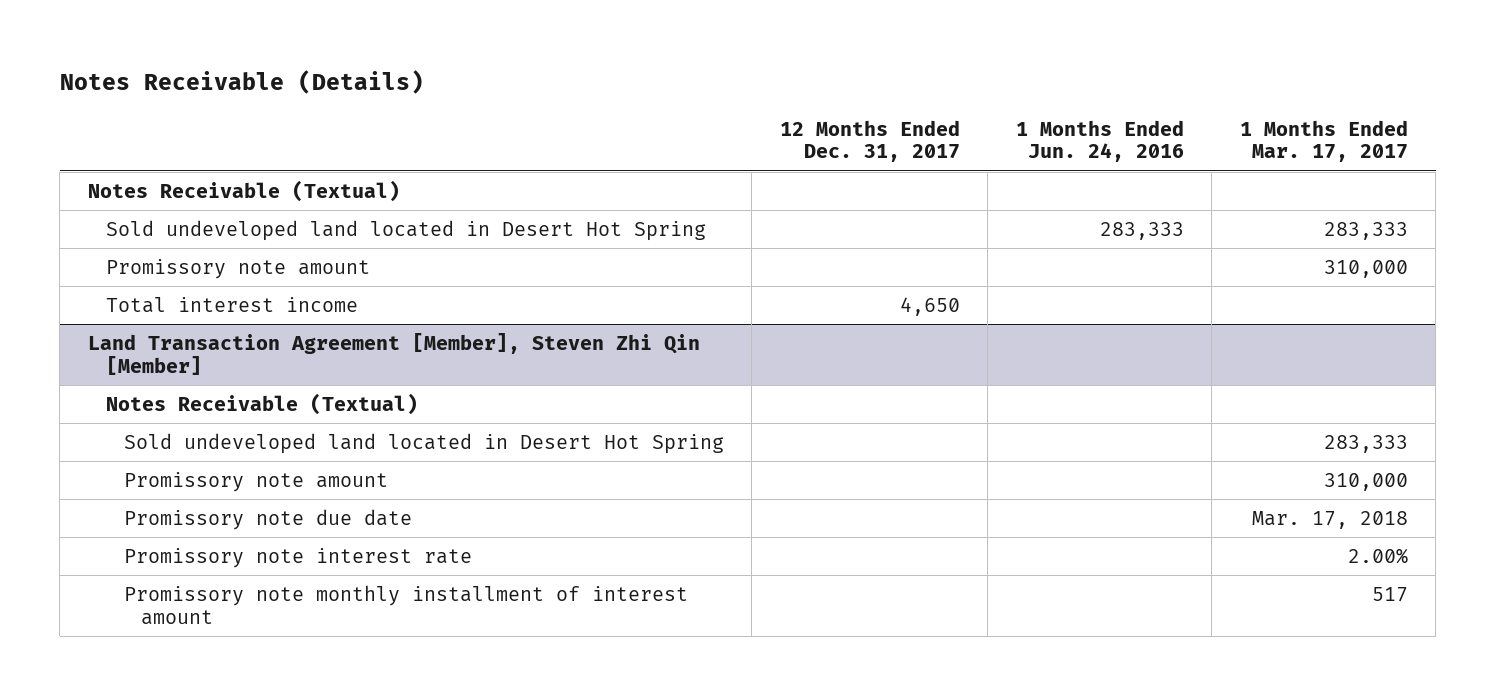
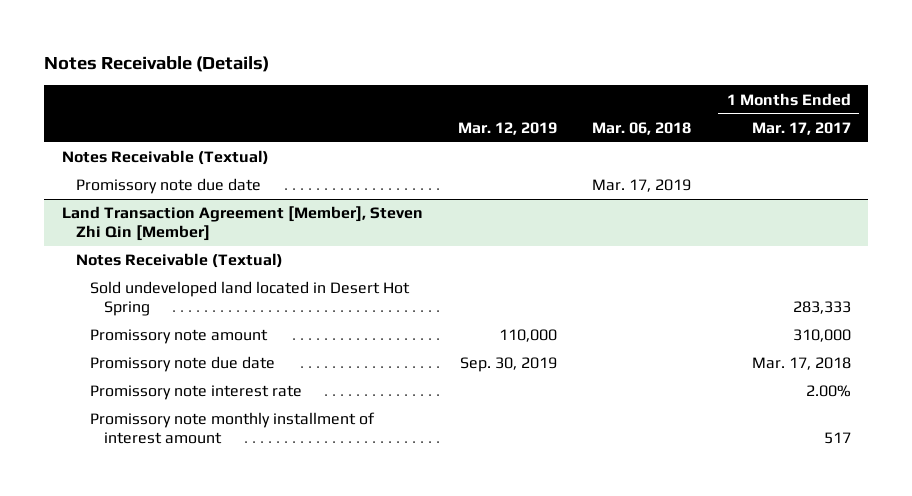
[779,119,960,163] 12 Months Ended Dec. 31, 2017 -> none
[1015,119,1184,163] 1 Months Ended Jun. 24, 2016 -> none
none -> [457,121,557,135] Mar. 12, 2019
none -> [592,121,692,135] Mar. 06, 2018
[105,219,706,241] Sold undeveloped land located in Desert Hot Spring -> none
[105,258,370,279] Promissory note amount -> none
[105,296,358,313] Total interest income -> none
none -> [75,178,261,195] Promissory note due date

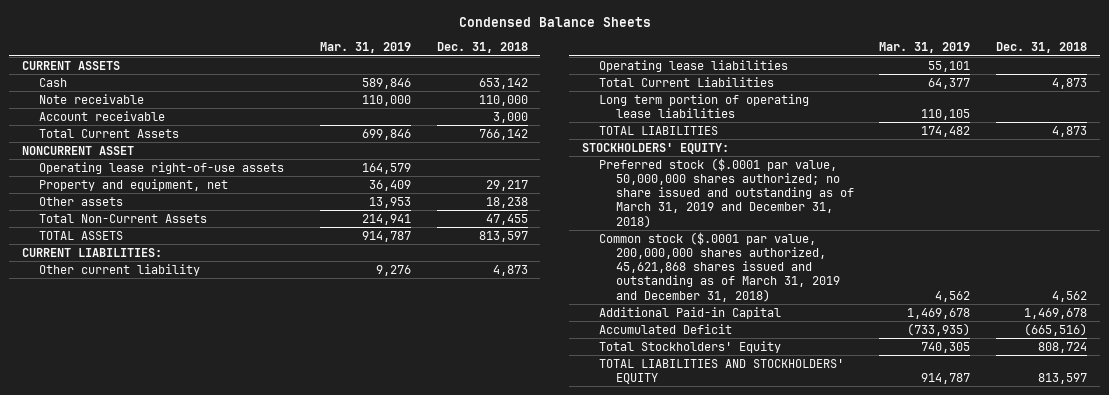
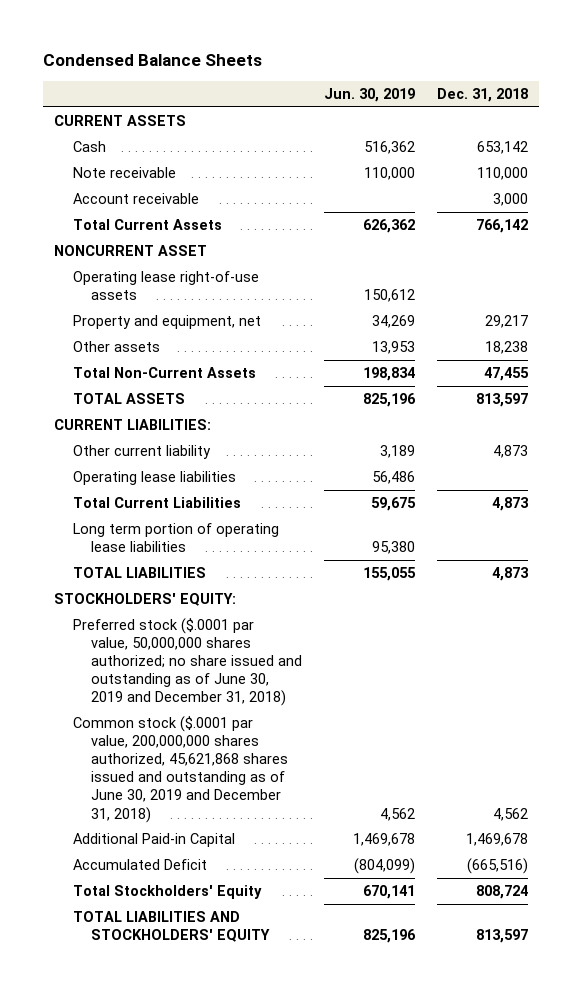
[319,42,411,54] Mar. 31, 2019 -> none
none -> [324,88,416,103] Jun. 30, 2019
[598,157,854,228] Preferred stock ($.0001 par value, 50,000,000 shares authorized; no share issued and outstanding as of March 31, 2019 and December 31, 2018) -> [72,618,303,707] Preferred stock ($.0001 par value, 50,000,000 shares authorized; no share issued and outstanding as of June 30, 2019 and December 31, 2018)
[598,231,840,302] Common stock ($.0001 par value, 200,000,000 shares authorized, 45,621,868 shares issued and outstanding as of March 31, 2019 and December 31, 2018) -> [72,716,289,823] Common stock ($.0001 par value, 200,000,000 shares authorized, 45,621,868 shares issued and outstanding as of June 30, 2019 and December 31, 2018)

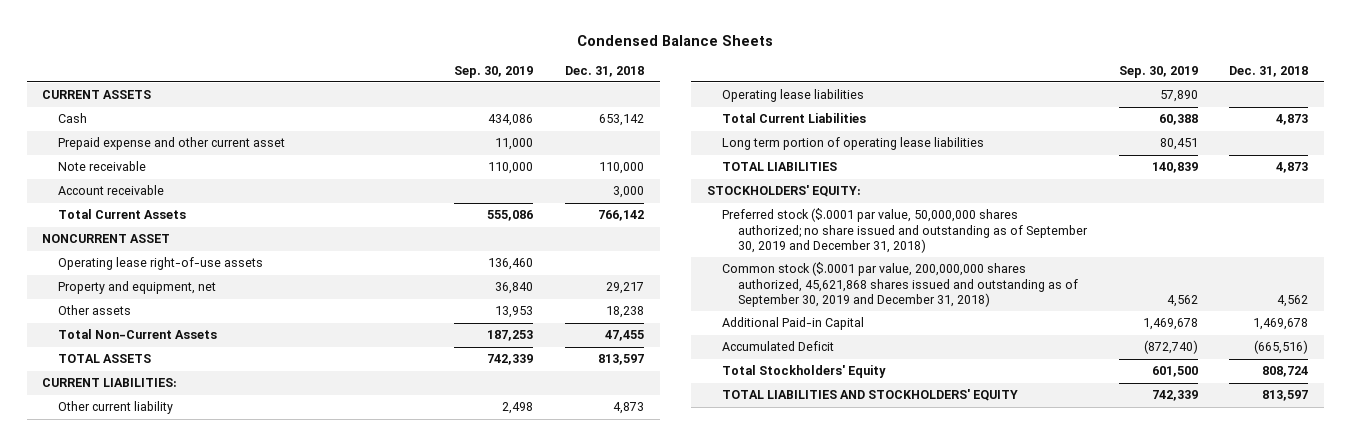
[324,88,416,103] Jun. 30, 2019 -> none
none -> [454,65,534,78] Sep. 30, 2019
none -> [58,137,286,151] Prepaid expense and other current asset
[72,618,303,707] Preferred stock ($.0001 par value, 50,000,000 shares authorized; no share issued and outstanding as of June 30, 2019 and December 31, 2018) -> [722,208,1088,254] Preferred stock ($.0001 par value, 50,000,000 shares authorized; no share issued and outstanding as of September 30, 2019 and December 31, 2018)
[72,716,289,823] Common stock ($.0001 par value, 200,000,000 shares authorized, 45,621,868 shares issued and outstanding as of June 30, 2019 and December 31, 2018) -> [722,262,1078,308] Common stock ($.0001 par value, 200,000,000 shares authorized, 45,621,868 shares issued and outstanding as of September 30, 2019 and December 31, 2018)

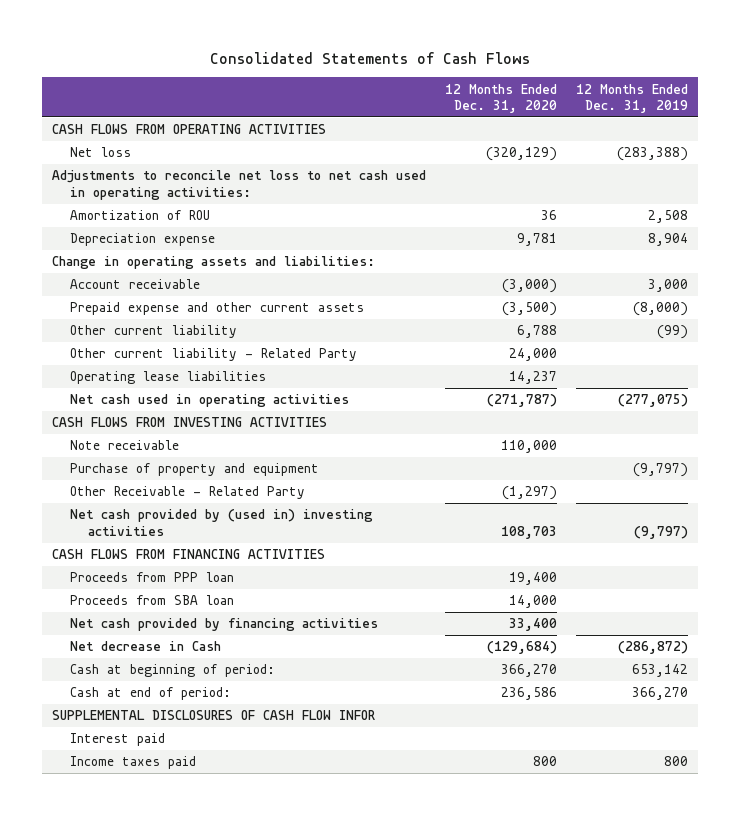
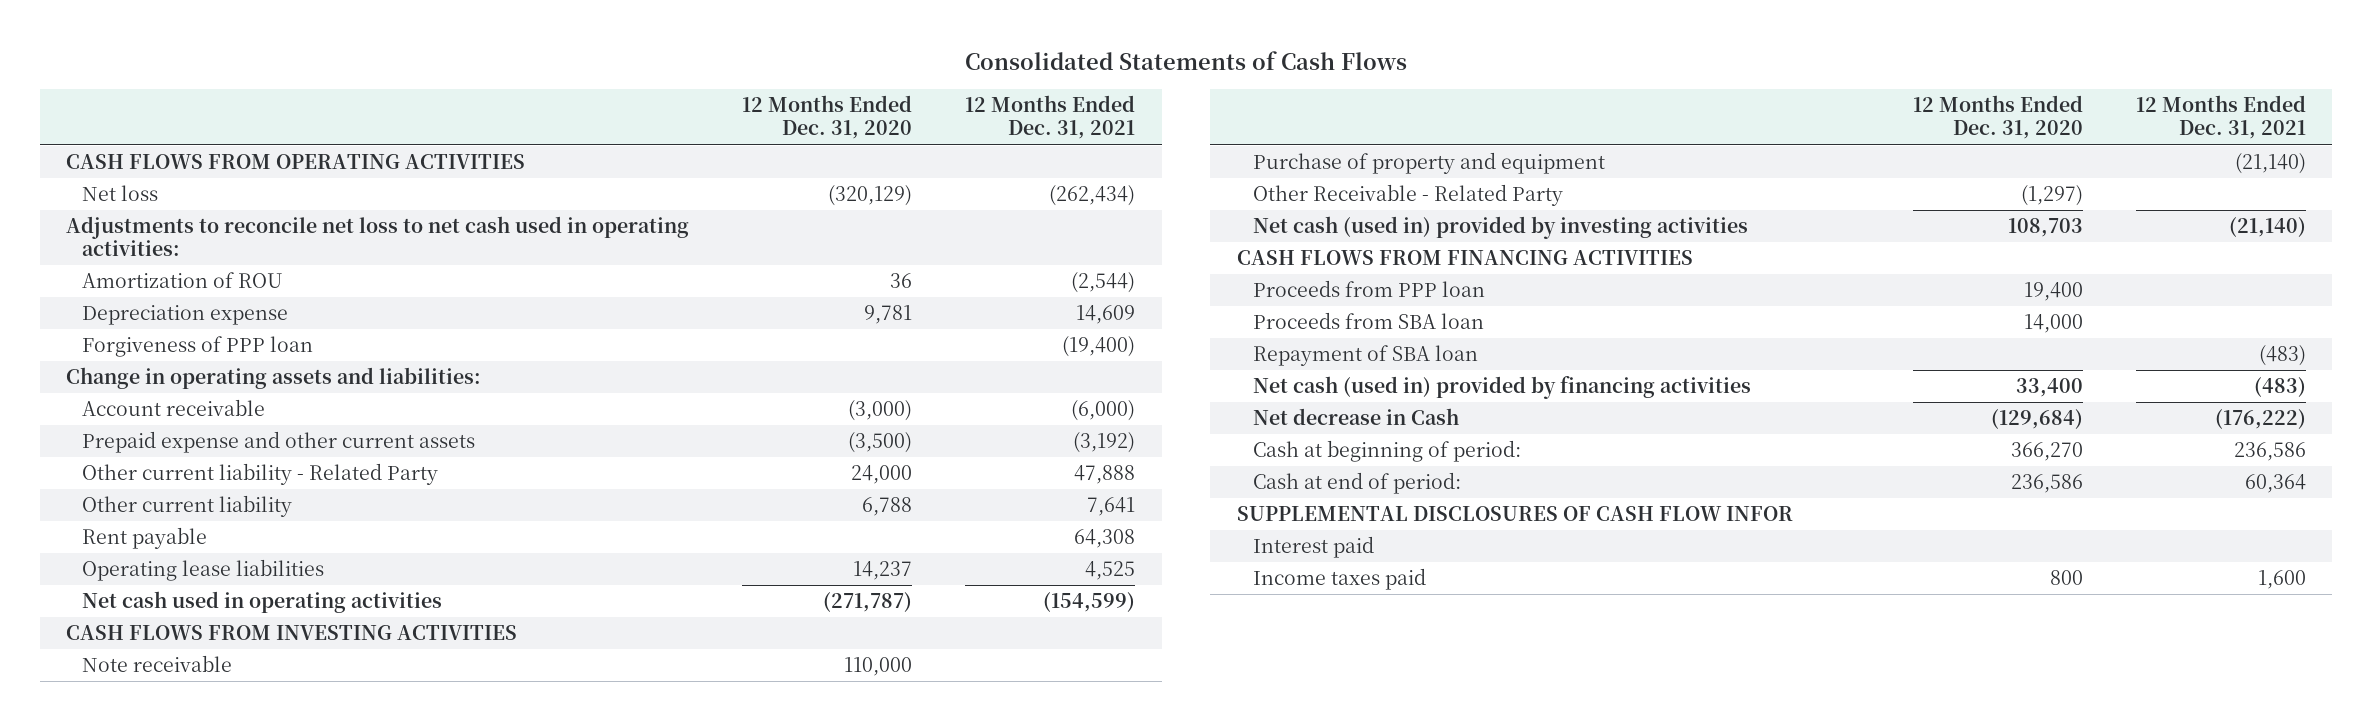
[576,83,689,114] 12 Months Ended Dec. 31, 2019 -> none
none -> [965,95,1136,140] 12 Months Ended Dec. 31, 2021
none -> [82,336,314,358] Forgiveness of PPP loan
[69,325,237,339] Other current liability -> [82,495,293,518] Other current liability
none -> [82,527,208,550] Rent payable
[69,509,373,536] Net cash provided by (used in) investing activities -> [1252,216,1748,240] Net cash (used in) provided by investing activities
none -> [1252,345,1478,367] Repayment of SBA loan
[69,618,378,632] Net cash provided by financing activities -> [1252,376,1751,400] Net cash (used in) provided by financing activities

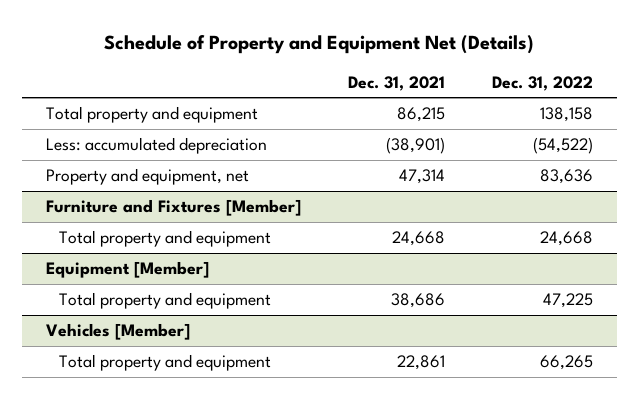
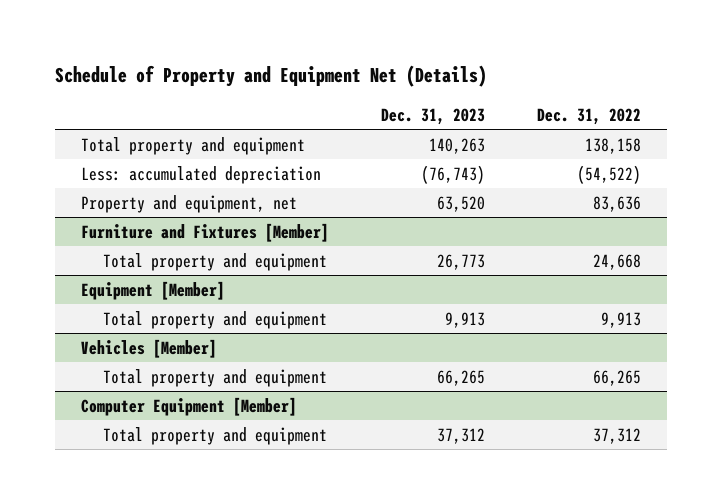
[347,75,445,91] Dec. 31, 2021 -> none
none -> [381,107,486,125] Dec. 31, 2023
[542,292,593,308] 47,225 -> [601,311,642,328] 9,913
none -> [81,396,298,416] Computer Equipment [Member]
none -> [103,426,328,445] Total property and equipment

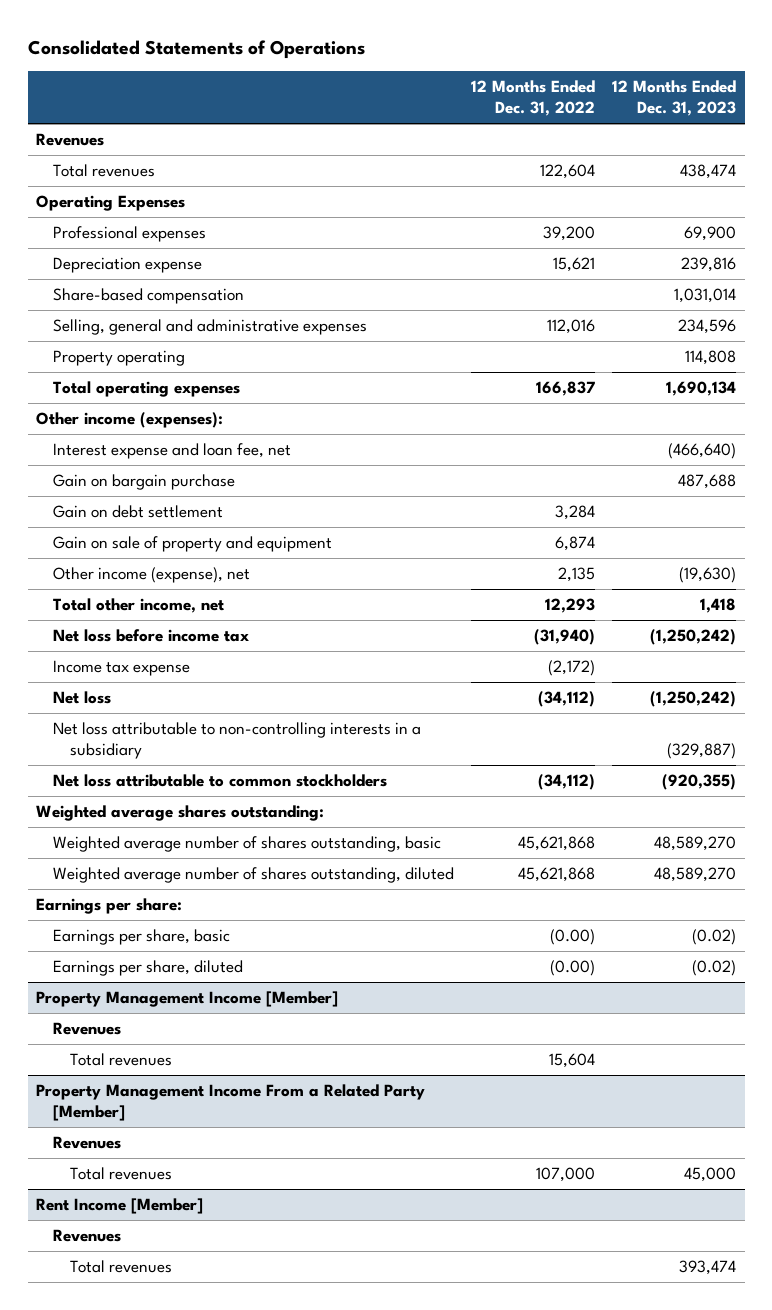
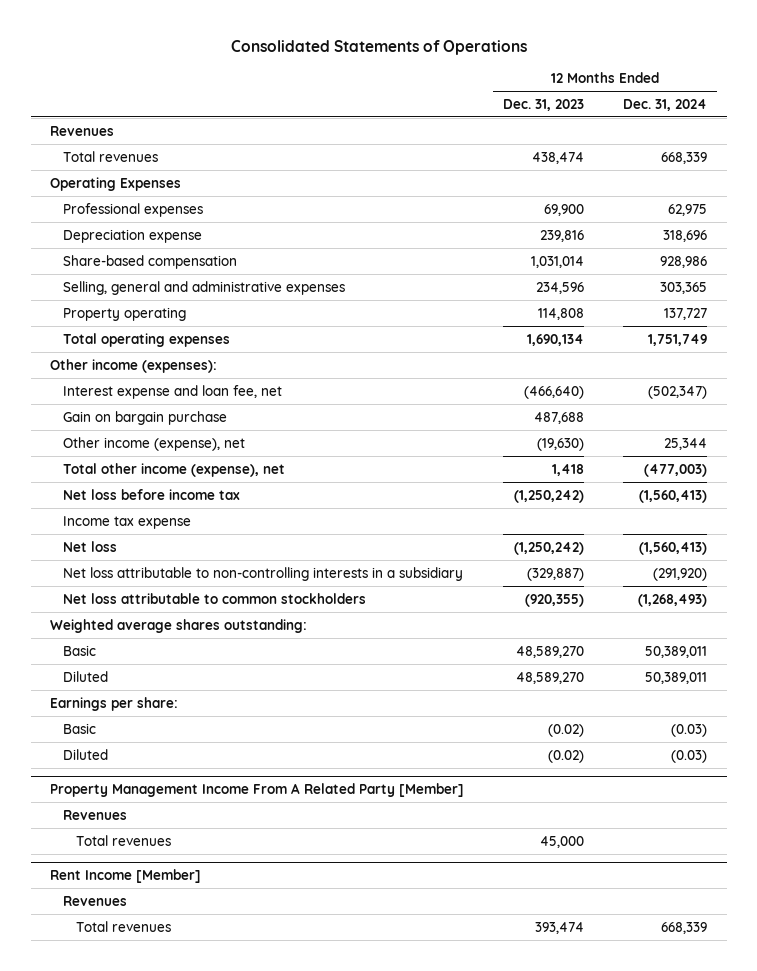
[471,80,596,117] 12 Months Ended Dec. 31, 2022 -> none
none -> [623,98,708,111] Dec. 31, 2024
[52,505,223,519] Gain on debt settlement -> none
[52,536,332,553] Gain on sale of property and equipment -> none
[52,598,224,614] Total other income, net -> [63,462,286,477] Total other income (expense), net
[52,836,441,853] Weighted average number of shares outstanding, basic -> [63,644,97,656] Basic
[52,867,454,884] Weighted average number of shares outstanding, diluted -> [63,670,109,682] Diluted
[36,991,339,1008] Property Management Income [Member] -> none
[52,1022,121,1036] Revenues -> none
[69,1053,172,1067] Total revenues -> none
[52,929,230,946] Earnings per share, basic -> [63,722,97,734] Basic
[52,960,243,977] Earnings per share, diluted -> [63,748,109,760] Diluted
[36,1084,426,1122] Property Management Income From a Related Party [Member] -> [50,783,465,798] Property Management Income From A Related Party [Member]

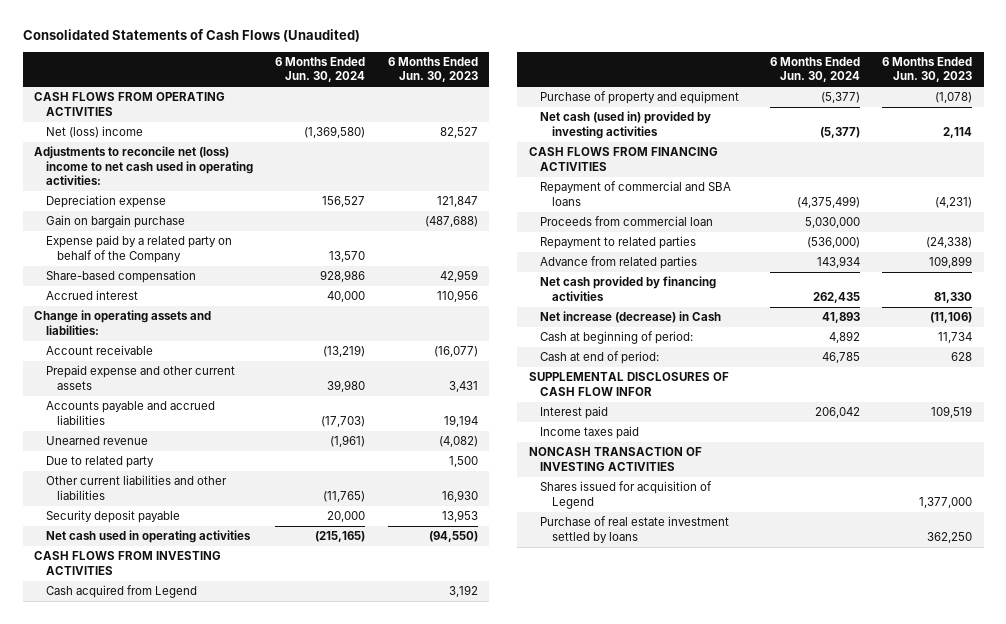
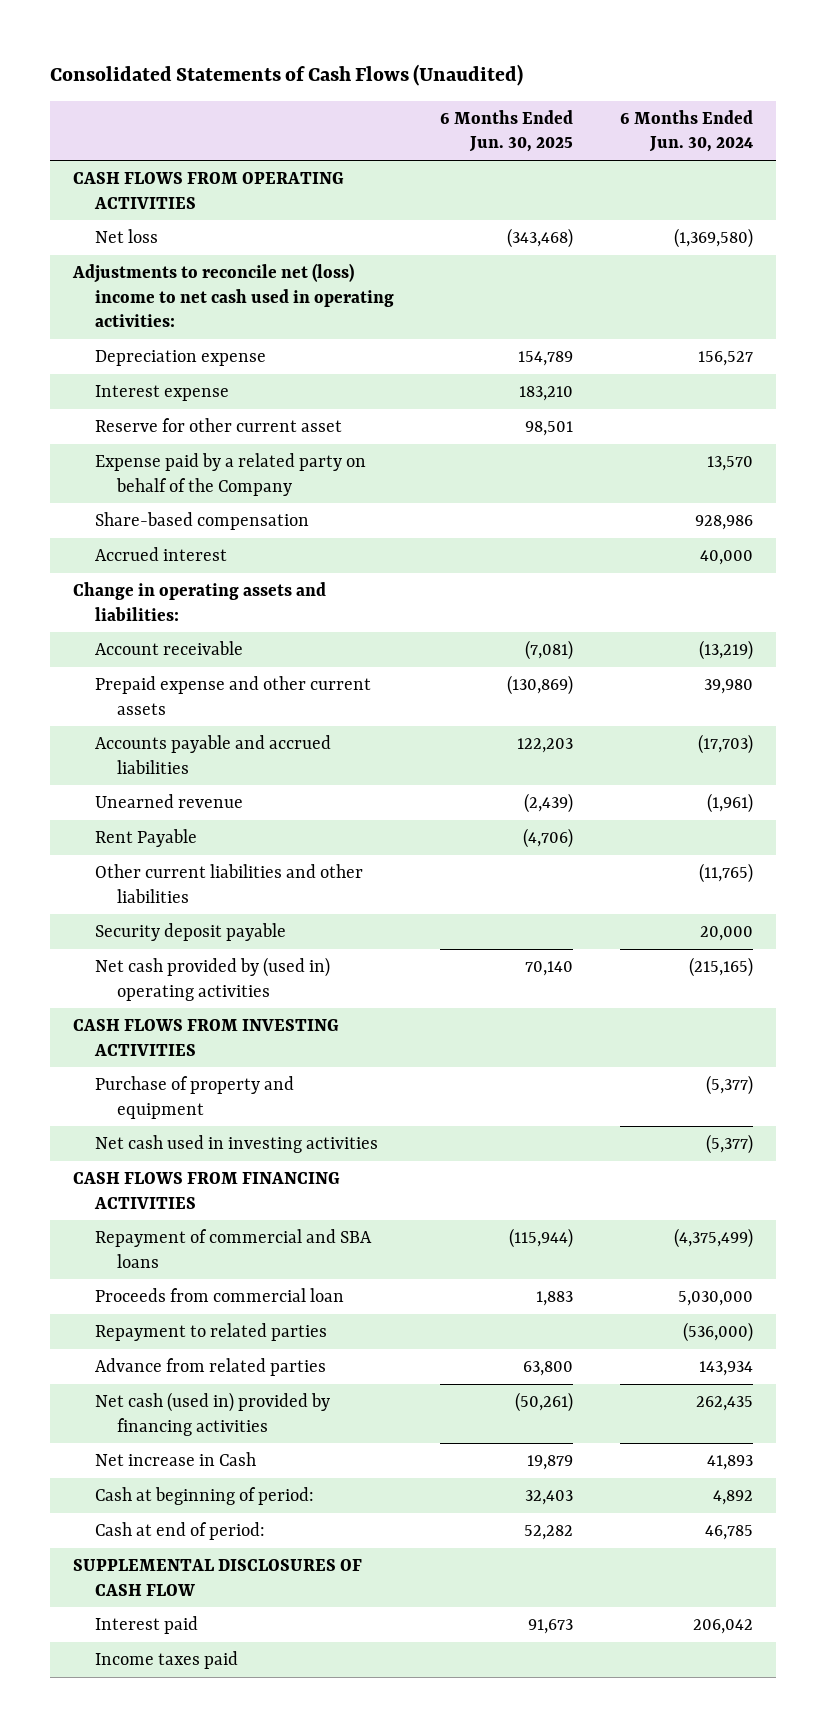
[387,56,478,83] 6 Months Ended Jun. 30, 2023 -> none
none -> [440,109,574,153] 6 Months Ended Jun. 30, 2025
[45,126,143,139] Net (loss) income -> [95,229,159,244] Net loss
[45,215,185,229] Gain on bargain purchase -> none
none -> [95,385,230,402] Interest expense
none -> [95,418,343,433] Reserve for other current asset
[45,456,154,469] Due to related party -> none
none -> [95,829,198,848] Rent Payable
[45,530,251,544] Net cash used in operating activities -> [95,957,331,1001] Net cash provided by (used in) operating activities
[45,585,197,599] Cash acquired from Legend -> none
[540,111,712,139] Net cash (used in) provided by investing activities -> [95,1135,379,1154] Net cash used in investing activities
[540,276,717,301] Net cash provided by financing activities -> [95,1392,331,1436] Net cash (used in) provided by financing activities
[540,311,722,324] Net increase (decrease) in Cash -> [95,1452,257,1467] Net increase in Cash
[528,372,729,396] SUPPLEMENTAL DISCLOSURES OF CASH FLOW INFOR -> [73,1559,363,1596] SUPPLEMENTAL DISCLOSURES OF CASH FLOW
[528,447,702,471] NONCASH TRANSACTION OF INVESTING ACTIVITIES -> none
[540,481,713,509] Shares issued for acquisition of Legend -> none
[540,516,730,543] Purchase of real estate investment settled by loans -> none

